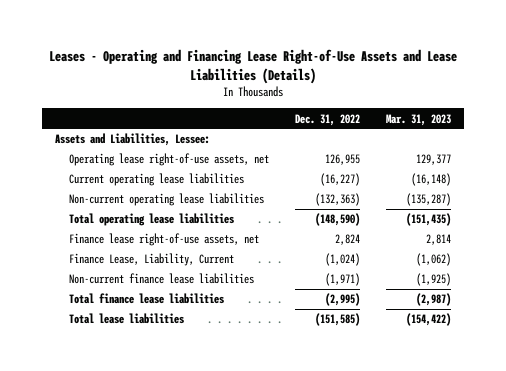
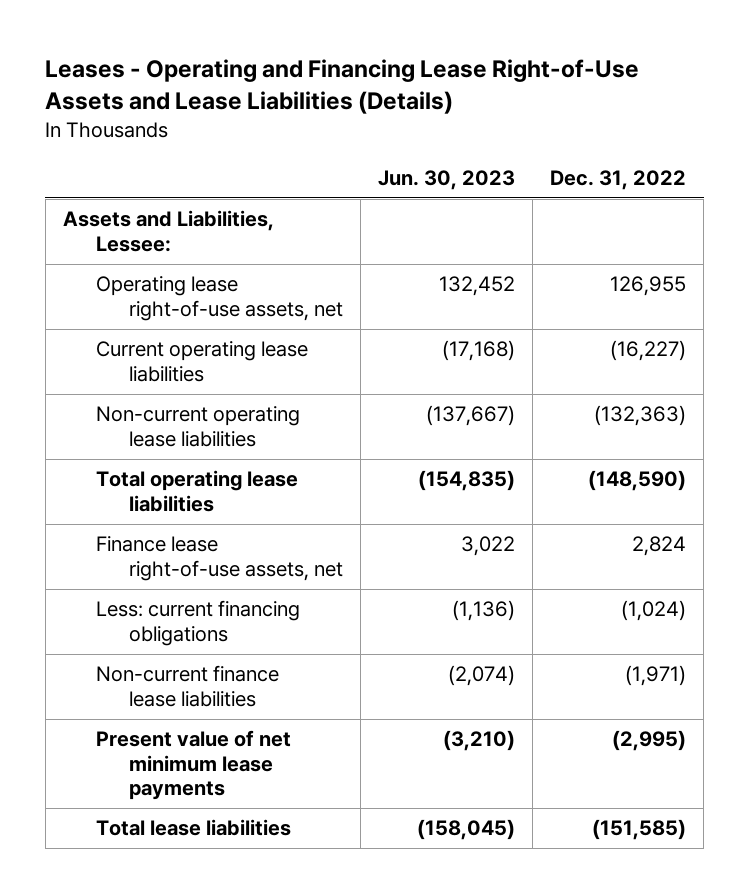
[385,113,451,126] Mar. 31, 2023 -> none
none -> [377,170,515,191] Jun. 30, 2023
[69,253,235,267] Finance Lease, Liability, Current -> [95,600,300,646] Less: current financing obligations
[69,293,225,305] Total finance lease liabilities -> [95,730,291,801] Present value of net minimum lease payments

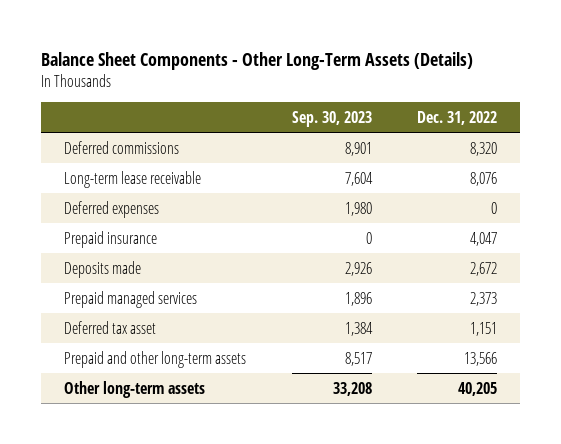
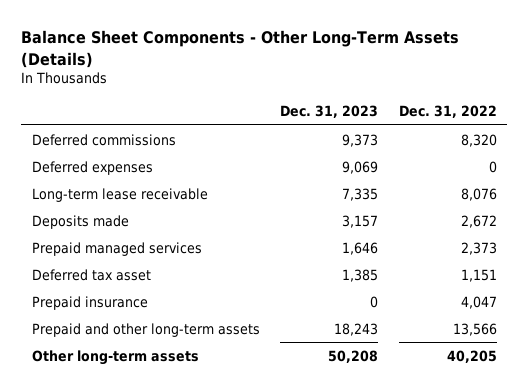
[291,110,372,127] Sep. 30, 2023 -> none
none -> [280,105,379,119] Dec. 31, 2023
[64,170,202,188] Long-term lease receivable -> [31,187,208,202] Long-term lease receivable
[64,230,158,248] Prepaid insurance -> [31,295,148,310] Prepaid insurance

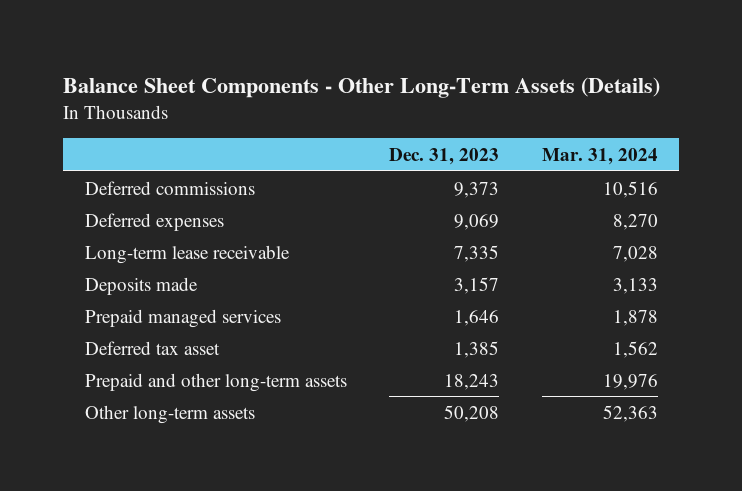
[398,105,497,119] Dec. 31, 2022 -> none
none -> [541,147,658,165] Mar. 31, 2024
[31,295,148,310] Prepaid insurance -> none

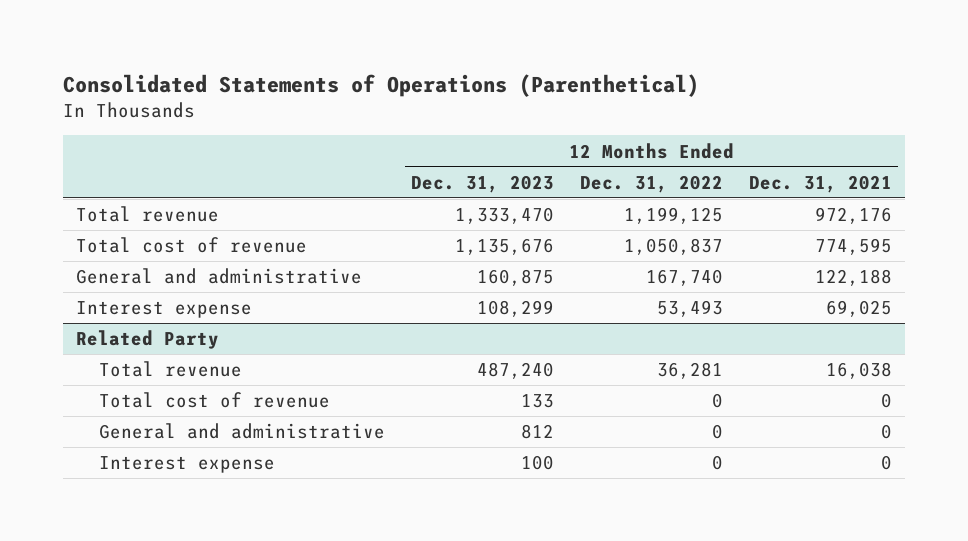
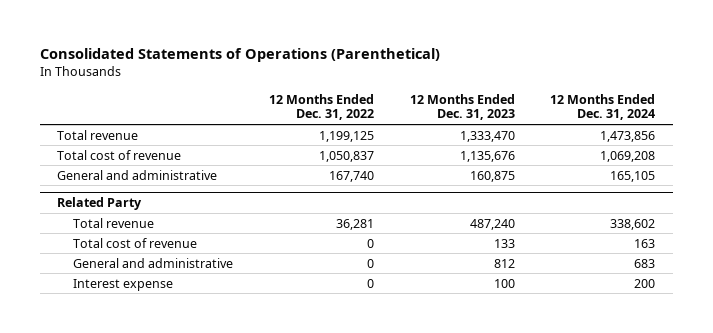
[748,174,892,193] Dec. 31, 2021 -> none
none -> [550,93,656,121] 12 Months Ended Dec. 31, 2024
[75,301,252,319] Interest expense -> none

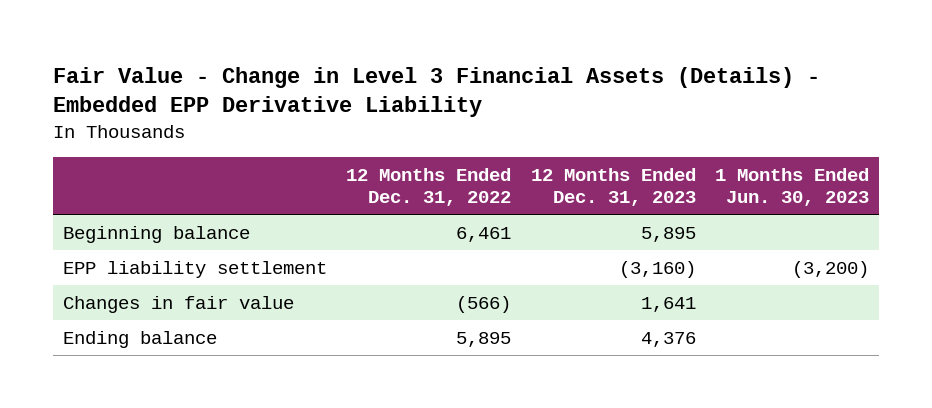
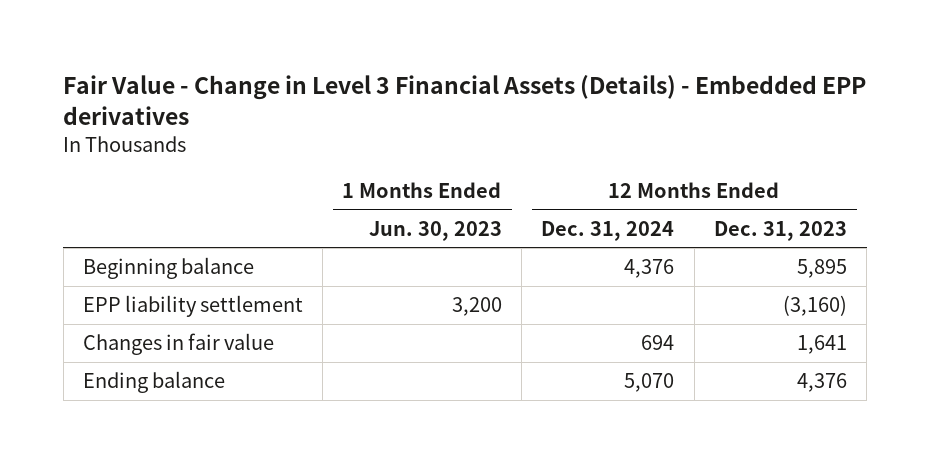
[53,66,821,118] Fair Value - Change in Level 3 Financial Assets (Details) - Embedded EPP Derivative Liability -> [63,75,867,126] Fair Value - Change in Level 3 Financial Assets (Details) - Embedded EPP derivatives
[346,167,512,206] 12 Months Ended Dec. 31, 2022 -> none
none -> [541,220,675,241] Dec. 31, 2024
[792,260,870,278] (3,200) -> [451,297,502,317] 3,200

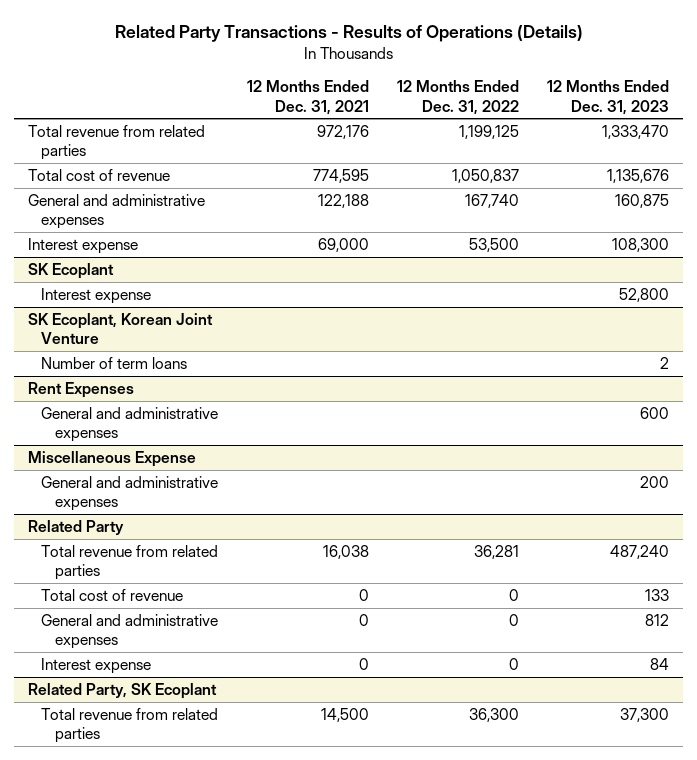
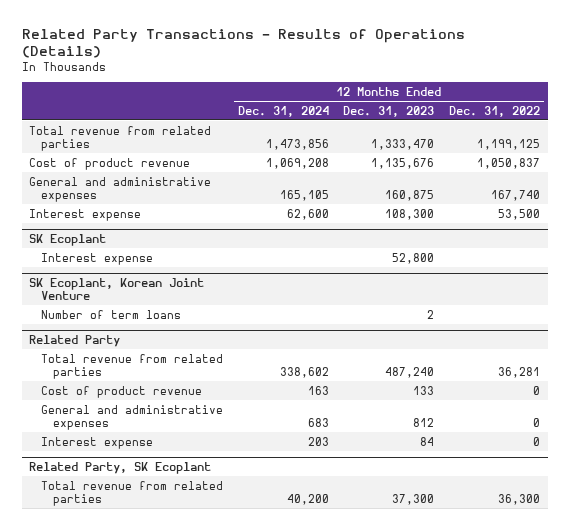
[246,80,369,115] 12 Months Ended Dec. 31, 2021 -> none
none -> [237,105,329,117] Dec. 31, 2024
[28,168,171,181] Total cost of revenue -> [29,157,191,170] Cost of product revenue
[28,381,135,398] Rent Expenses -> none
[41,406,219,443] General and administrative expenses -> none
[28,450,197,467] Miscellaneous Expense -> none
[41,475,219,512] General and administrative expenses -> none
[41,588,184,601] Total cost of revenue -> [40,385,202,398] Cost of product revenue

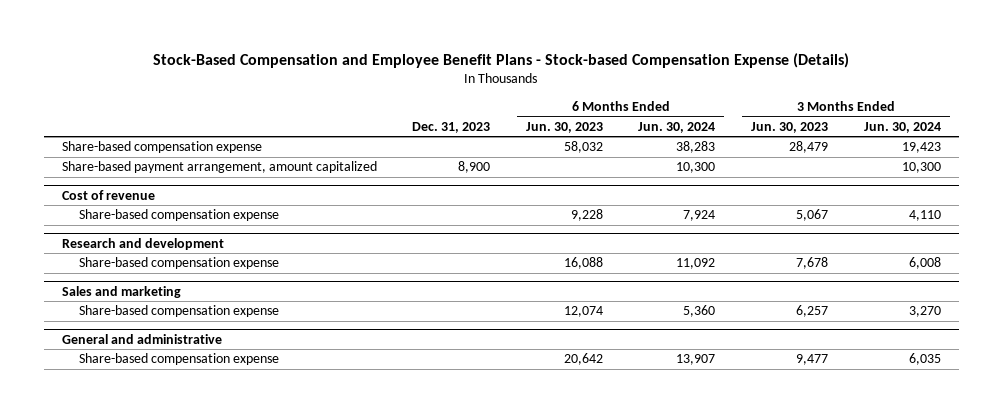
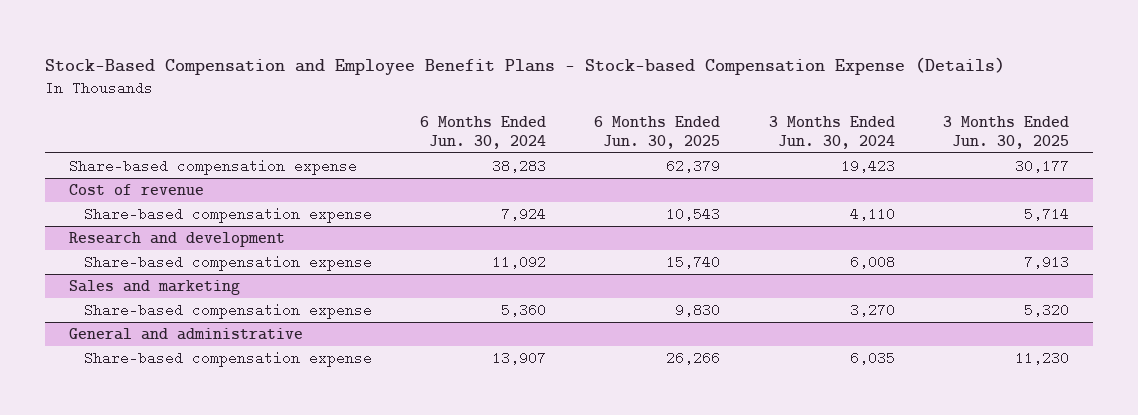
[412,121,491,133] Dec. 31, 2023 -> none
[525,121,603,133] Jun. 30, 2023 -> none
[751,121,829,133] Jun. 30, 2023 -> none
none -> [594,115,721,150] 6 Months Ended Jun. 30, 2025
none -> [943,115,1070,150] 3 Months Ended Jun. 30, 2025
[61,161,377,174] Share-based payment arrangement, amount capitalized -> none

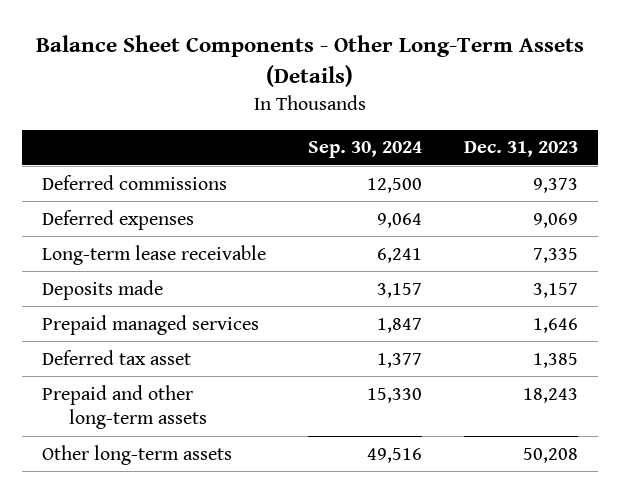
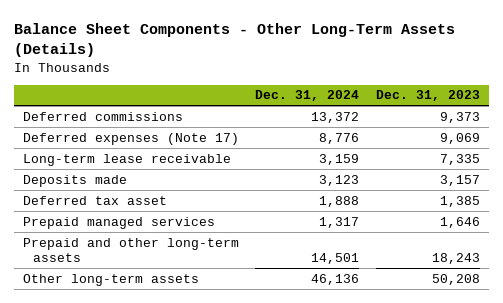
[307,141,422,159] Sep. 30, 2024 -> none
none -> [255,90,360,102] Dec. 31, 2024
[42,209,195,230] Deferred expenses -> [22,132,239,145] Deferred expenses (Note 17)
[42,314,260,335] Prepaid managed services -> [22,216,215,229] Prepaid managed services

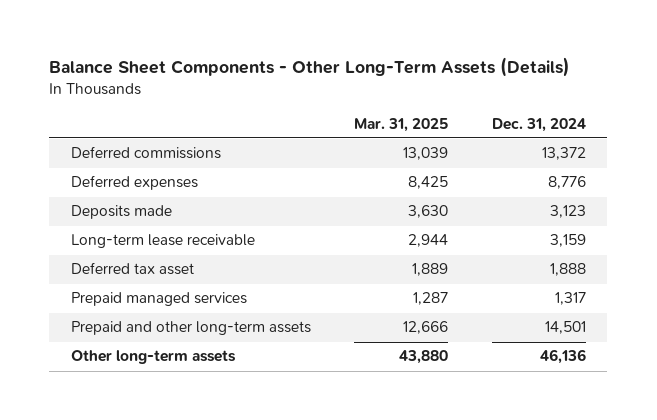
[376,90,481,102] Dec. 31, 2023 -> none
none -> [354,117,449,132] Mar. 31, 2025
[22,132,239,145] Deferred expenses (Note 17) -> [70,175,198,191] Deferred expenses
[22,153,231,166] Long-term lease receivable -> [70,234,255,249] Long-term lease receivable

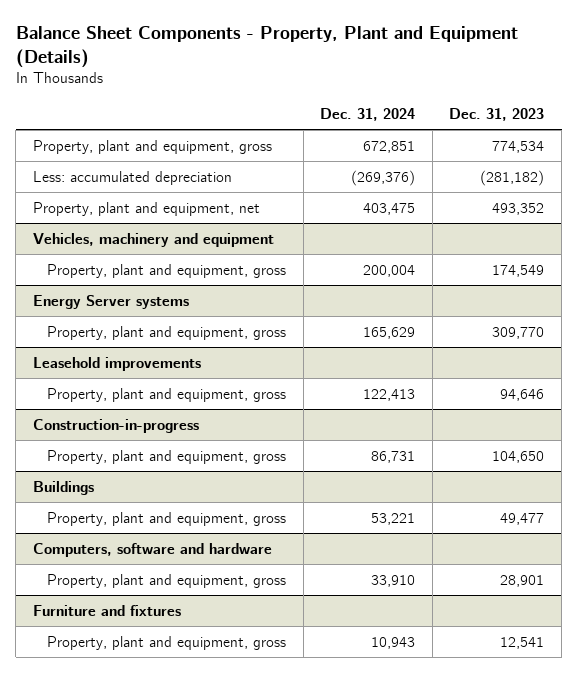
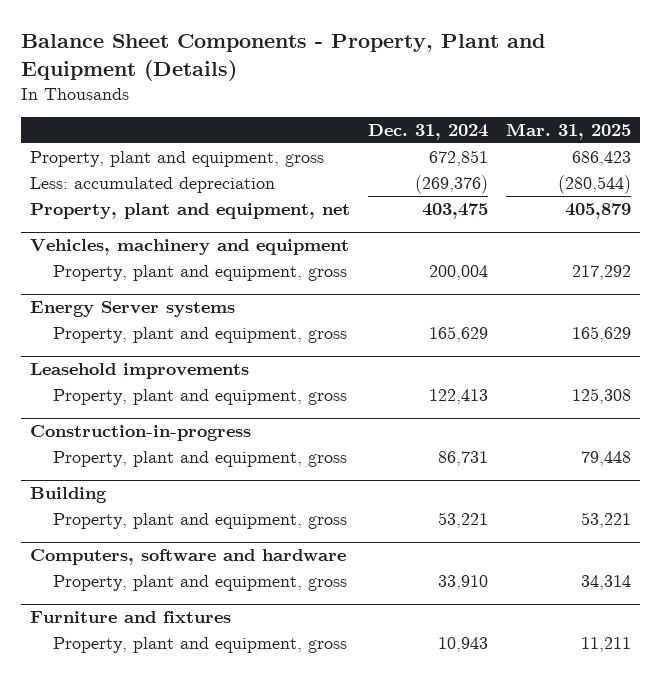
[449,108,545,122] Dec. 31, 2023 -> none
none -> [506,123,632,141] Mar. 31, 2025
[33,480,95,495] Buildings -> [29,487,107,504] Building

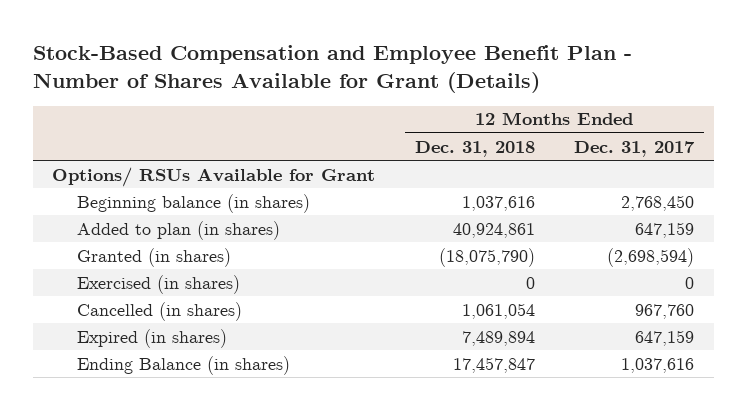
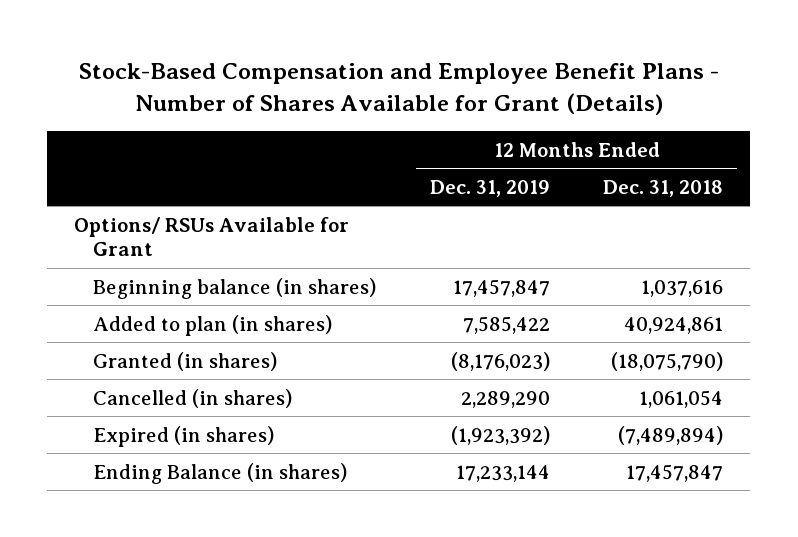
[32,45,632,93] Stock-Based Compensation and Employee Benefit Plan - Number of Shares Available for Grant (Details) -> [78,63,719,115] Stock-Based Compensation and Employee Benefit Plans - Number of Shares Available for Grant (Details)
[574,140,696,157] Dec. 31, 2017 -> none
none -> [429,179,550,197] Dec. 31, 2019
[77,274,241,294] Exercised (in shares) -> none
[461,330,535,346] 7,489,894 -> [618,425,724,445] (7,489,894)

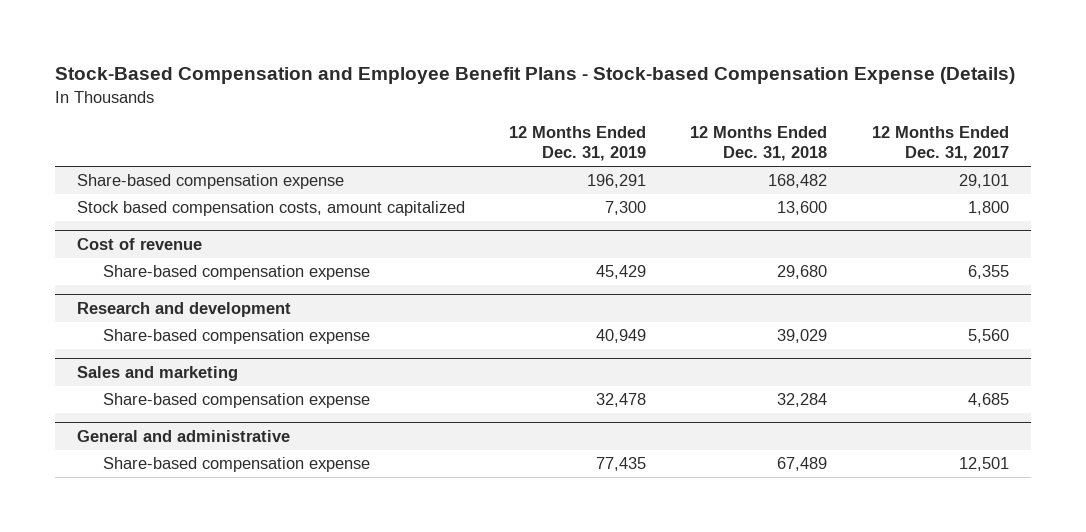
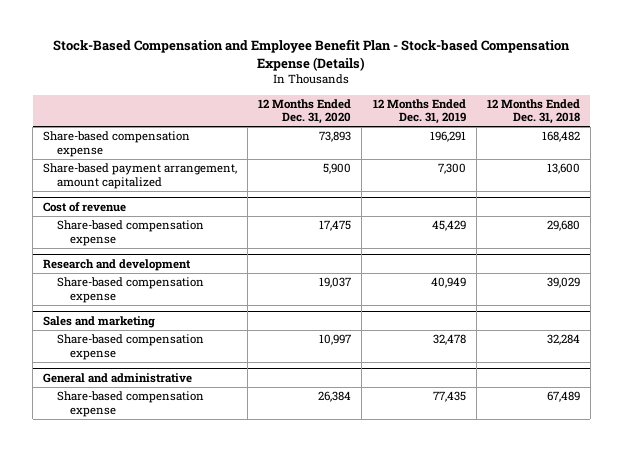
[54,67,1015,85] Stock-Based Compensation and Employee Benefit Plans - Stock-based Compensation Expense (Details) -> [53,39,571,71] Stock-Based Compensation and Employee Benefit Plan - Stock-based Compensation Expense (Details)
[871,126,1009,162] 12 Months Ended Dec. 31, 2017 -> none
none -> [258,98,352,125] 12 Months Ended Dec. 31, 2020
[76,201,465,217] Stock based compensation costs, amount capitalized -> [43,163,238,189] Share-based payment arrangement, amount capitalized

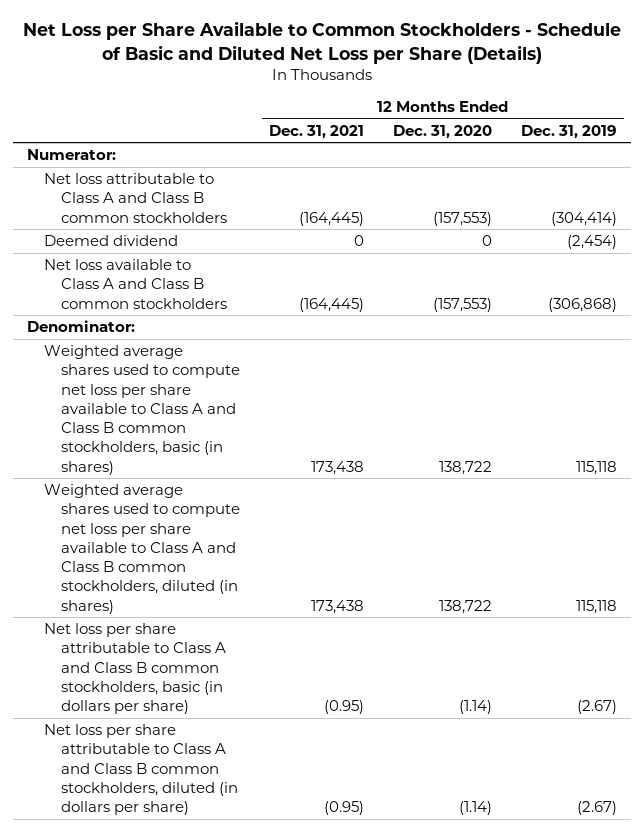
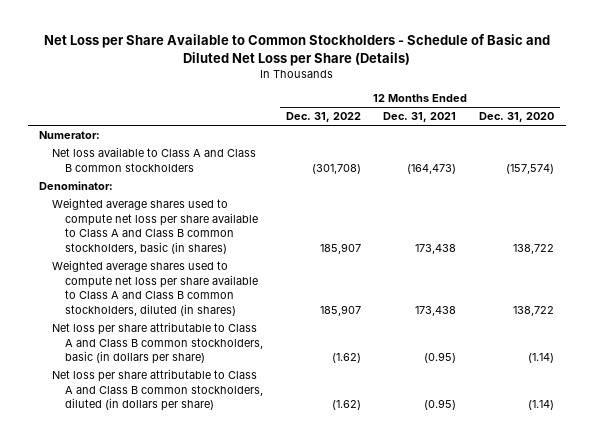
[520,124,617,139] Dec. 31, 2019 -> none
none -> [285,112,361,123] Dec. 31, 2022
[43,173,227,223] Net loss attributable to Class A and Class B common stockholders -> none
[43,235,178,247] Deemed dividend -> none
[298,297,364,312] (164,445) -> [407,163,457,174] (164,473)
[432,297,492,312] (157,553) -> [506,163,555,174] (157,574)

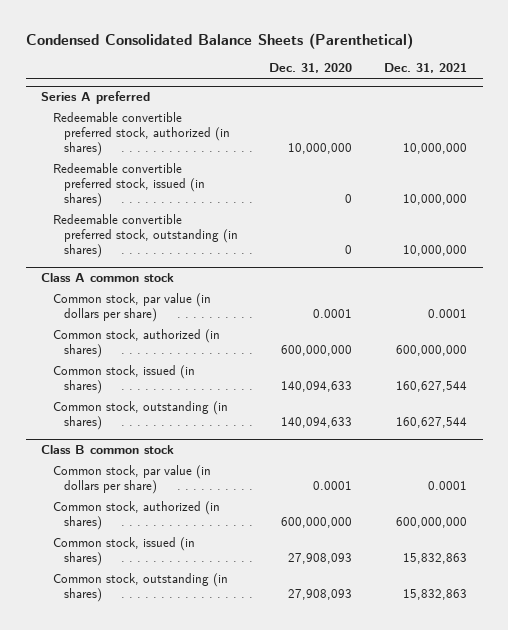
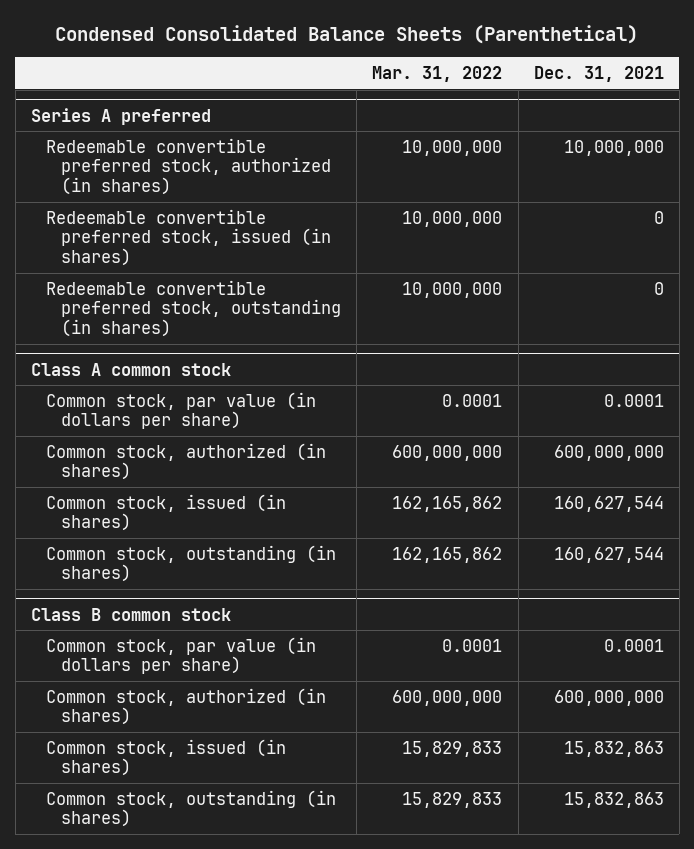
[269,63,353,74] Dec. 31, 2020 -> none
none -> [372,65,503,82] Mar. 31, 2022
[402,194,467,206] 10,000,000 -> [653,210,664,224] 0
[402,245,467,257] 10,000,000 -> [653,281,664,295] 0

